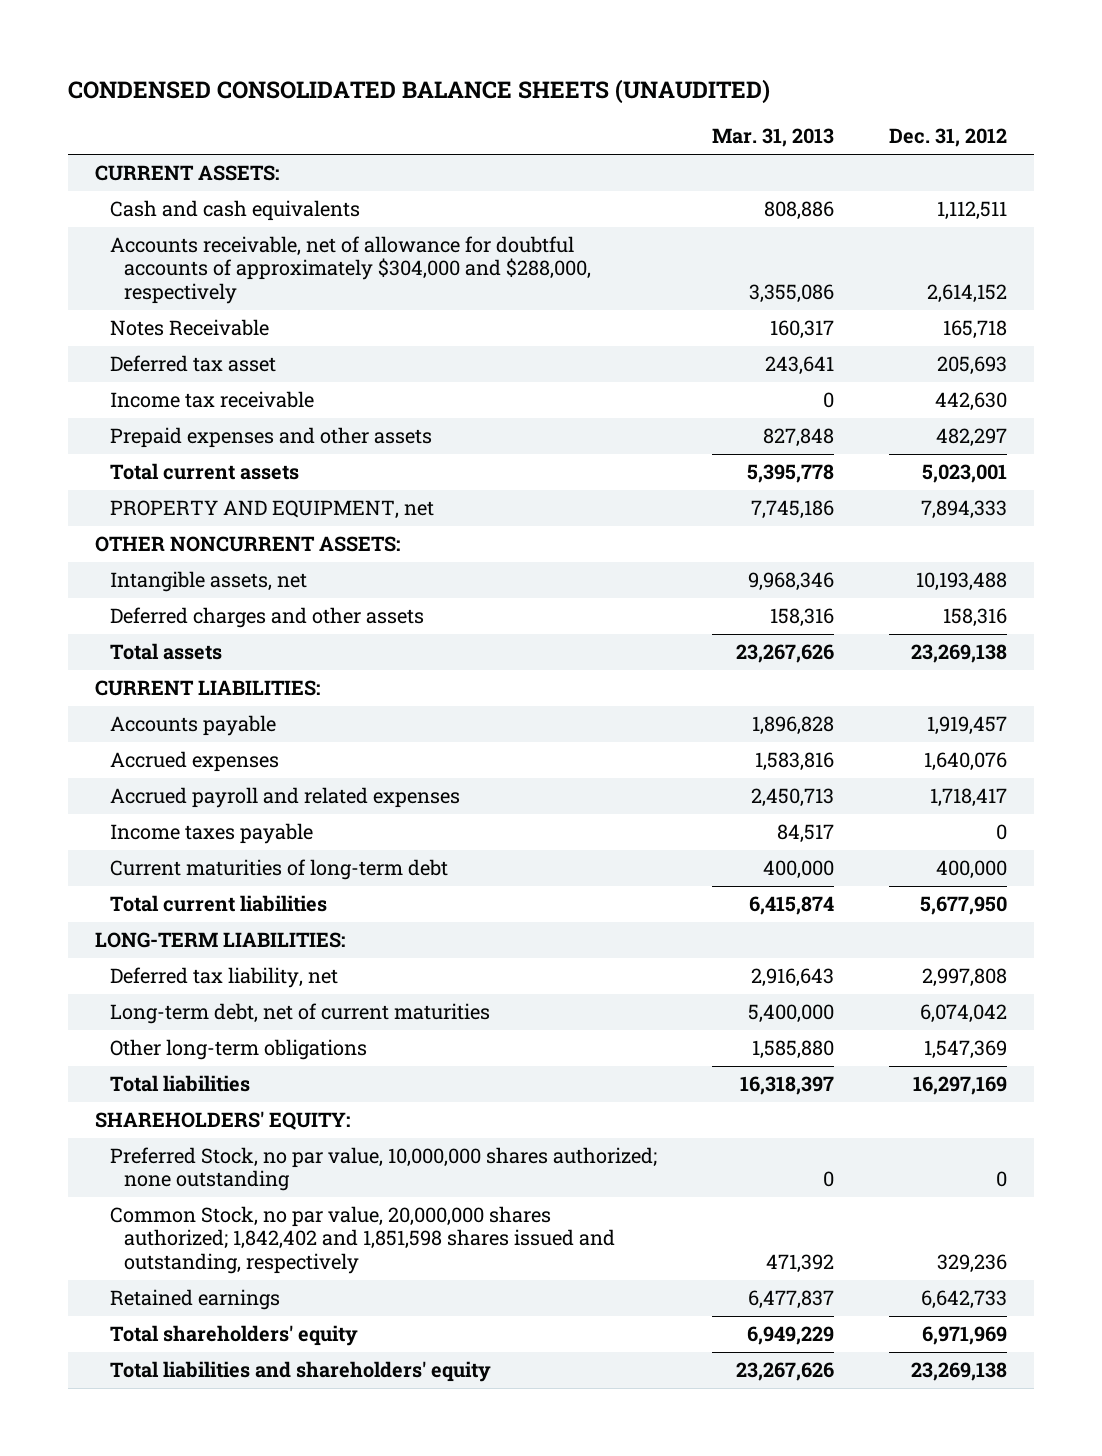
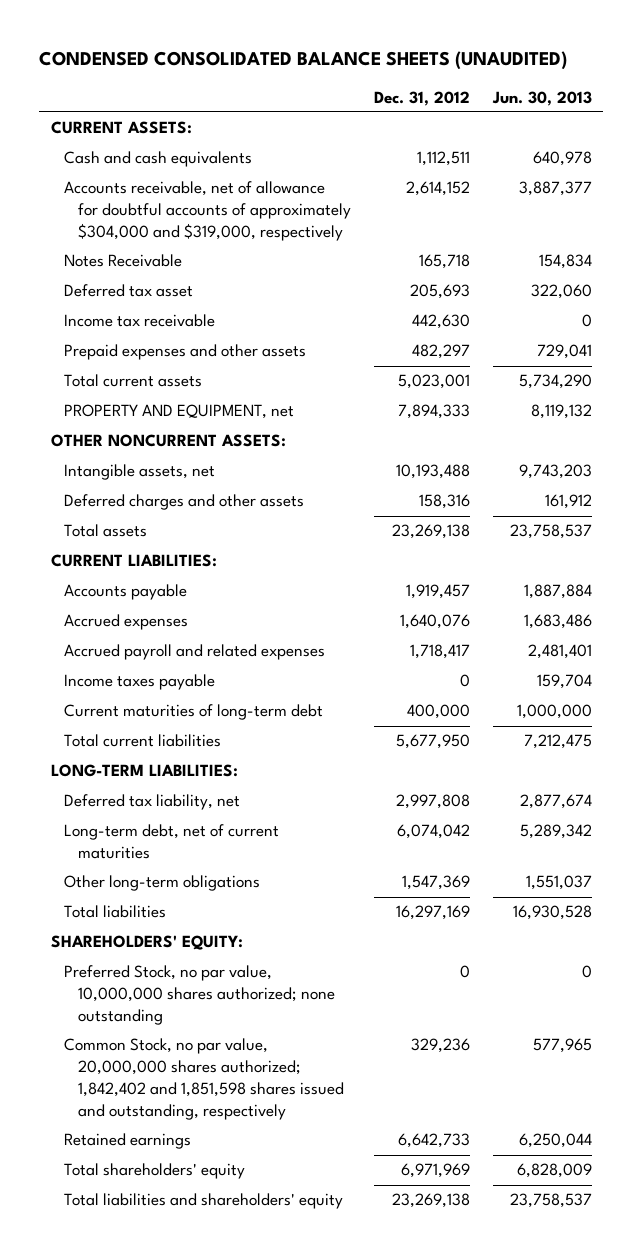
[711,128,834,148] Mar. 31, 2013 -> none
none -> [491,90,592,106] Jun. 30, 2013
[109,236,592,304] Accounts receivable, net of allowance for doubtful accounts of approximately $304,000 and $288,000, respectively -> [64,181,351,241] Accounts receivable, net of allowance for doubtful accounts of approximately $304,000 and $319,000, respectively

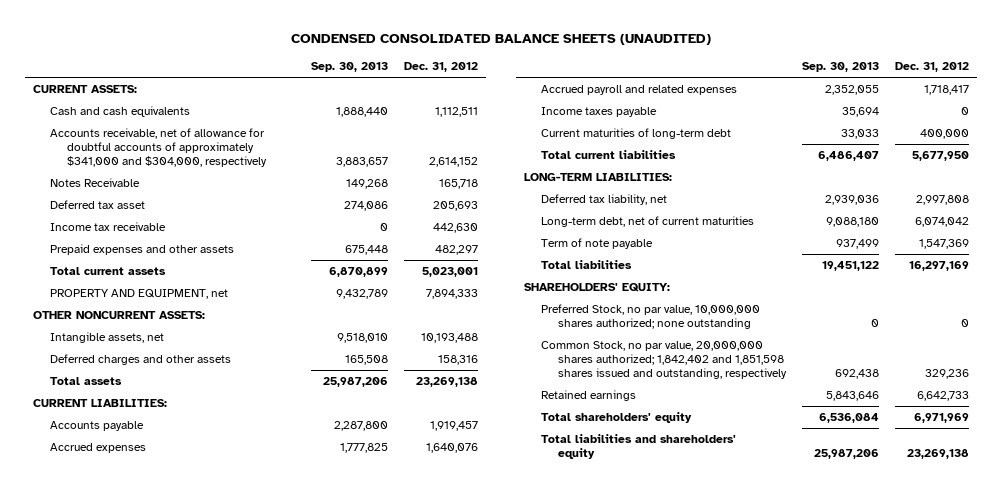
[491,90,592,106] Jun. 30, 2013 -> none
none -> [310,61,388,72] Sep. 30, 2013
[64,181,351,241] Accounts receivable, net of allowance for doubtful accounts of approximately $304,000 and $319,000, respectively -> [49,128,267,168] Accounts receivable, net of allowance for doubtful accounts of approximately $341,000 and $304,000, respectively
[64,875,261,892] Other long-term obligations -> [540,238,653,250] Term of note payable

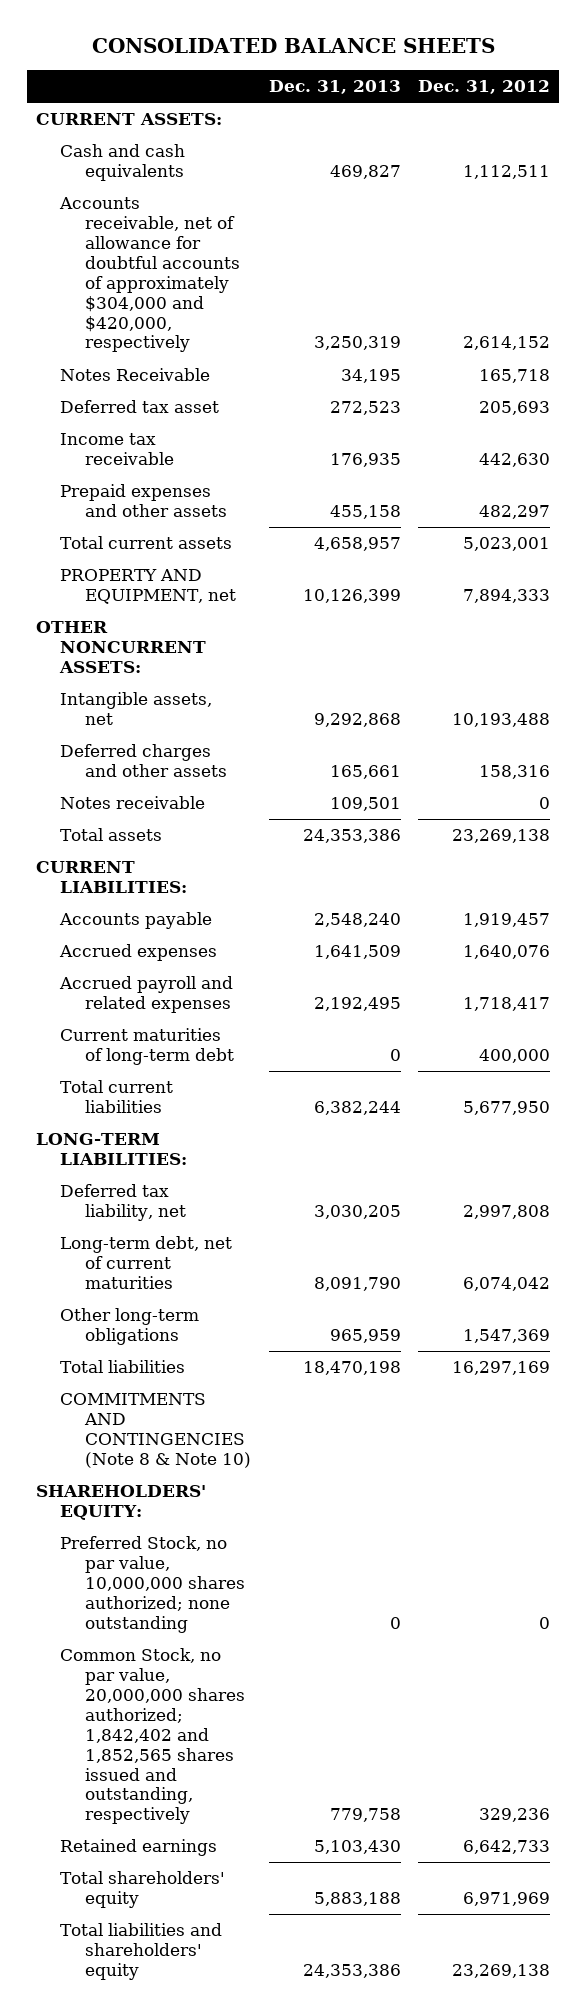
[290,33,711,45] CONDENSED CONSOLIDATED BALANCE SHEETS (UNAUDITED) -> [91,38,495,54] CONSOLIDATED BALANCE SHEETS
[310,61,388,72] Sep. 30, 2013 -> none
none -> [268,80,401,95] Dec. 31, 2013
[49,128,267,168] Accounts receivable, net of allowance for doubtful accounts of approximately $341,000 and $304,000, respectively -> [59,197,241,353] Accounts receivable, net of allowance for doubtful accounts of approximately $304,000 and $420,000, respectively
none -> [60,796,206,810] Notes receivable
[540,107,657,118] Income taxes payable -> none
[540,238,653,250] Term of note payable -> [60,1308,200,1346] Other long-term obligations
none -> [60,1393,252,1468] COMMITMENTS AND CONTINGENCIES (Note 8 & Note 10)
[540,341,787,380] Common Stock, no par value, 20,000,000 shares authorized; 1,842,402 and 1,851,598 shares issued and outstanding, respectively -> [60,1648,246,1825] Common Stock, no par value, 20,000,000 shares authorized; 1,842,402 and 1,852,565 shares issued and outstanding, respectively

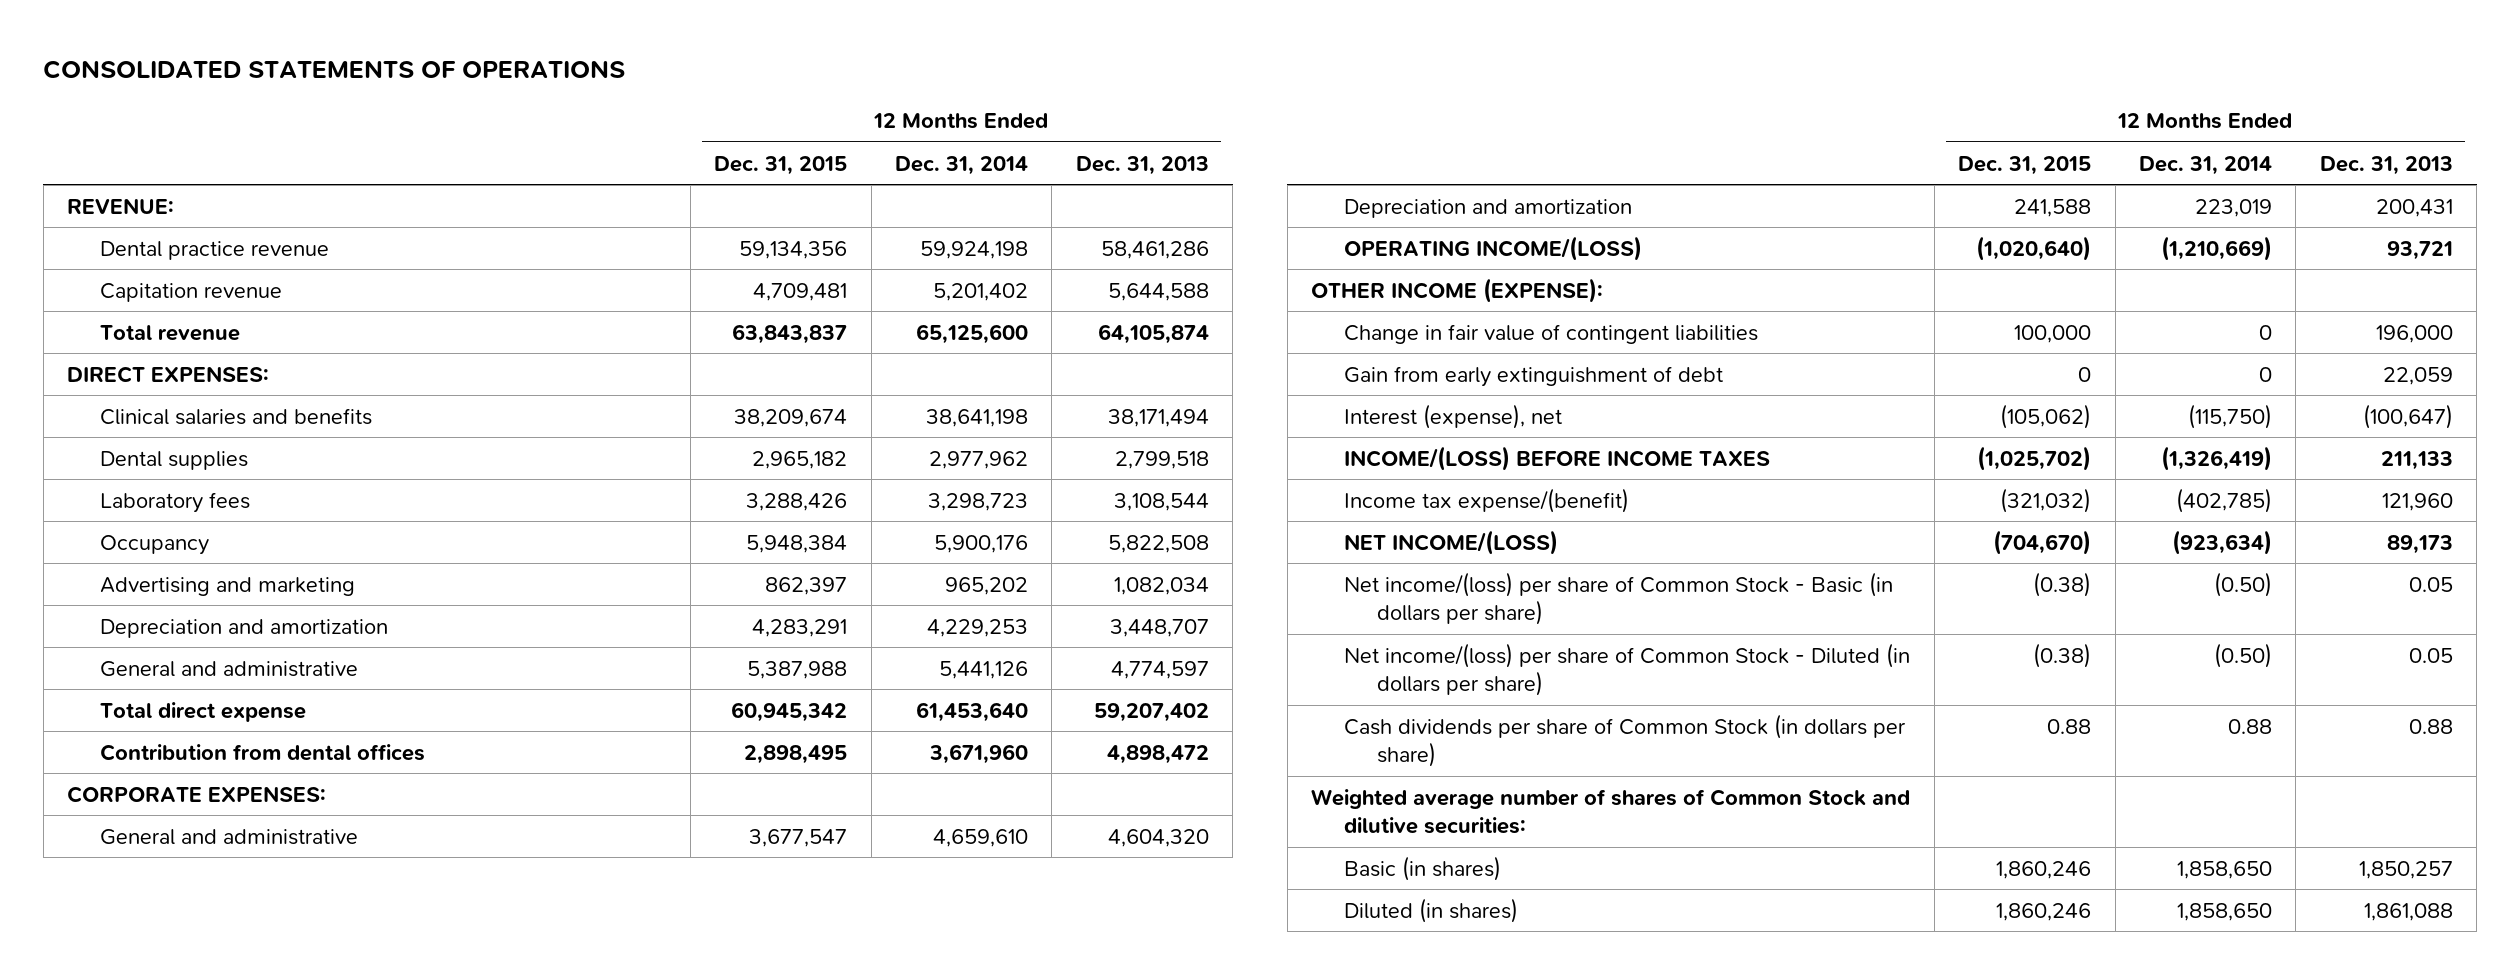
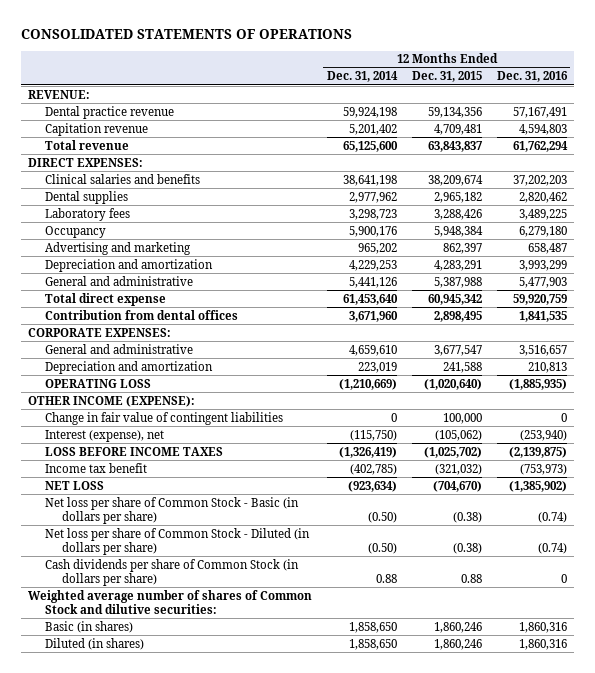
[1075,155,1209,175] Dec. 31, 2013 -> none
none -> [496,71,568,83] Dec. 31, 2016
[1344,235,1643,261] OPERATING INCOME/(LOSS) -> [45,378,152,388] OPERATING LOSS
[1344,365,1724,387] Gain from early extinguishment of debt -> none
[1344,445,1771,471] INCOME/(LOSS) BEFORE INCOME TAXES -> [45,446,224,456] LOSS BEFORE INCOME TAXES
[1344,487,1630,513] Income tax expense/(benefit) -> [45,462,148,473] Income tax benefit
[1344,529,1559,555] NET INCOME/(LOSS) -> [45,480,105,490] NET LOSS
[1344,571,1894,625] Net income/(loss) per share of Common Stock - Basic (in dollars per share) -> [45,496,300,524] Net loss per share of Common Stock - Basic (in dollars per share)
[1344,642,1911,696] Net income/(loss) per share of Common Stock - Diluted (in dollars per share) -> [45,527,311,555] Net loss per share of Common Stock - Diluted (in dollars per share)

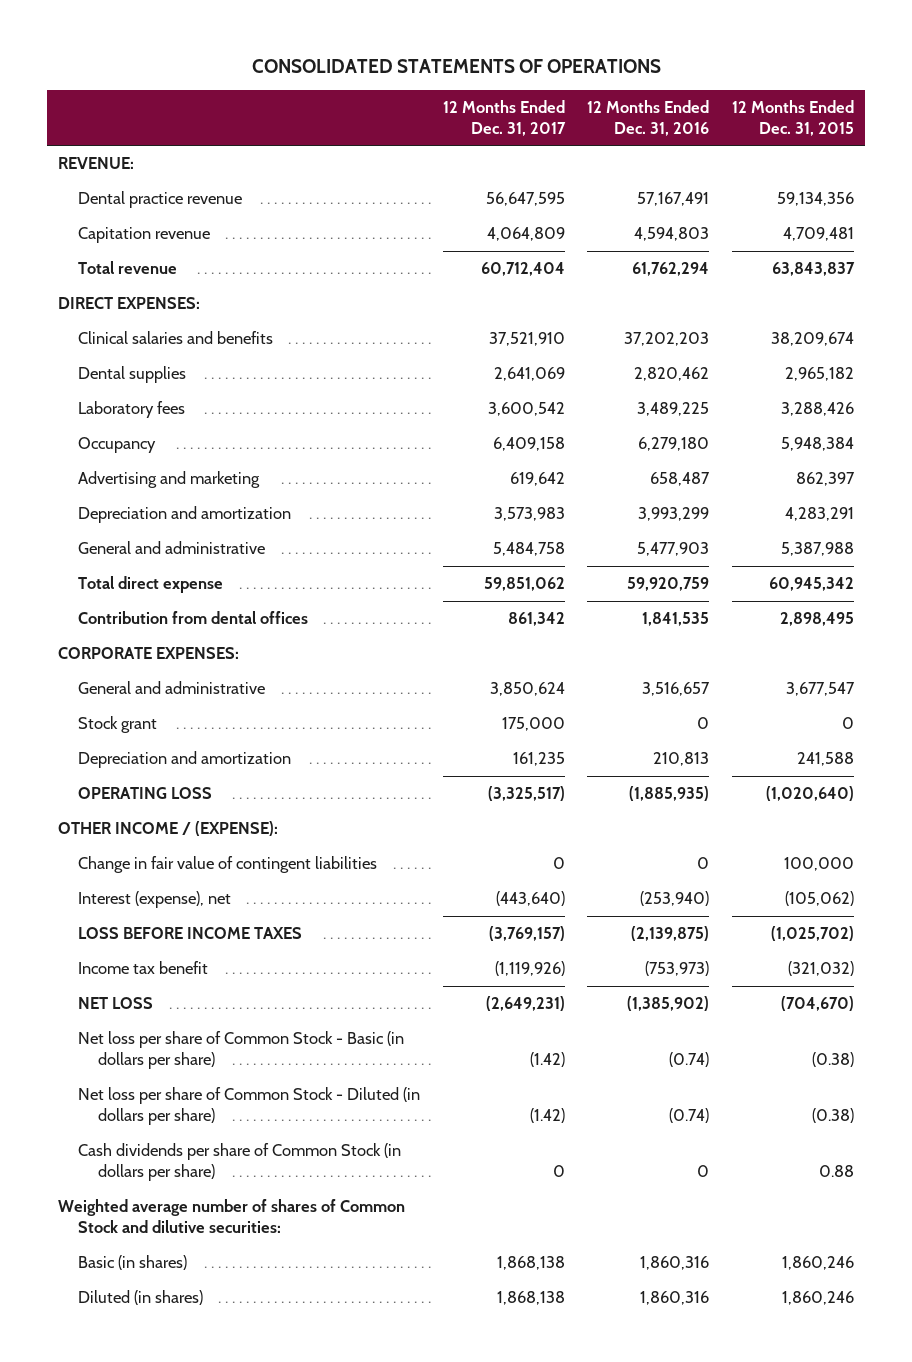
[327,71,399,83] Dec. 31, 2014 -> none
none -> [442,99,566,137] 12 Months Ended Dec. 31, 2017
none -> [77,716,157,734] Stock grant
[28,395,196,407] OTHER INCOME (EXPENSE): -> [58,821,279,837] OTHER INCOME / (EXPENSE):

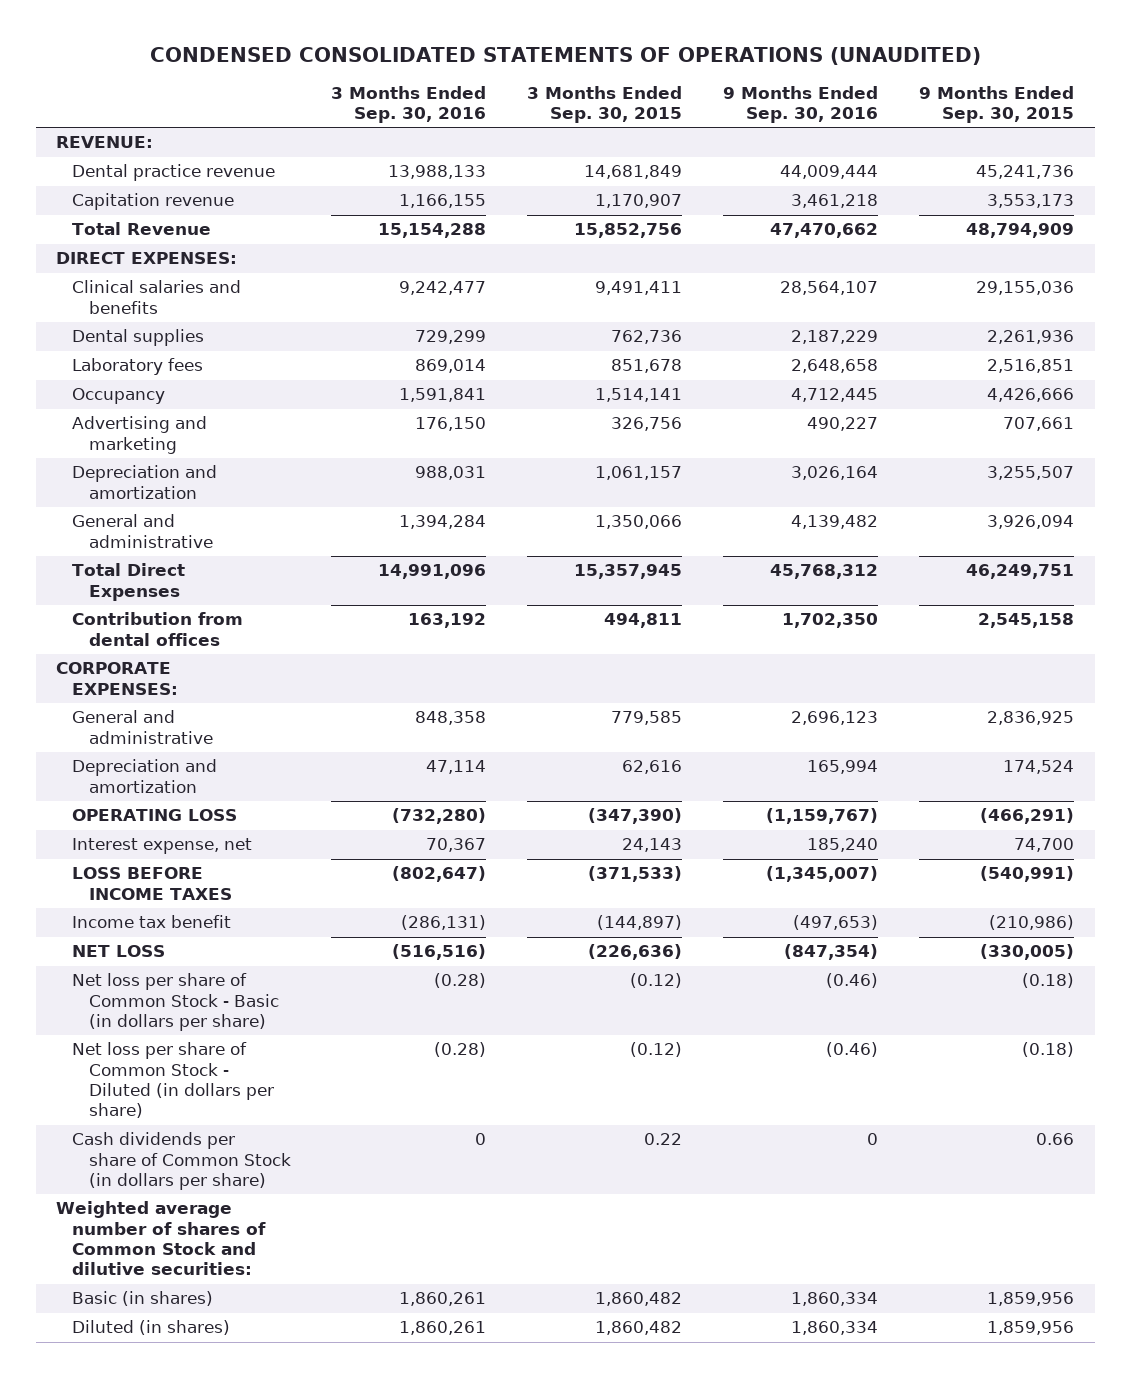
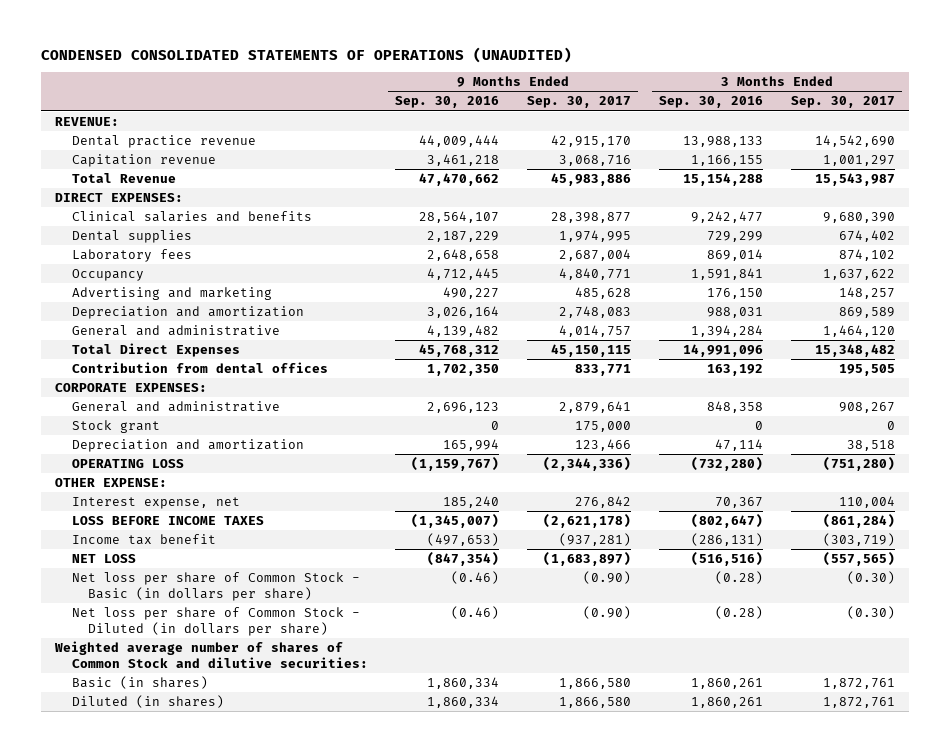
[527,85,683,124] 3 Months Ended Sep. 30, 2015 -> none
[919,85,1075,124] 9 Months Ended Sep. 30, 2015 -> none
none -> [527,96,632,109] Sep. 30, 2017
none -> [791,96,896,109] Sep. 30, 2017
none -> [71,420,160,434] Stock grant
none -> [54,478,167,488] OTHER EXPENSE:
[72,1132,291,1191] Cash dividends per share of Common Stock (in dollars per share) -> none

